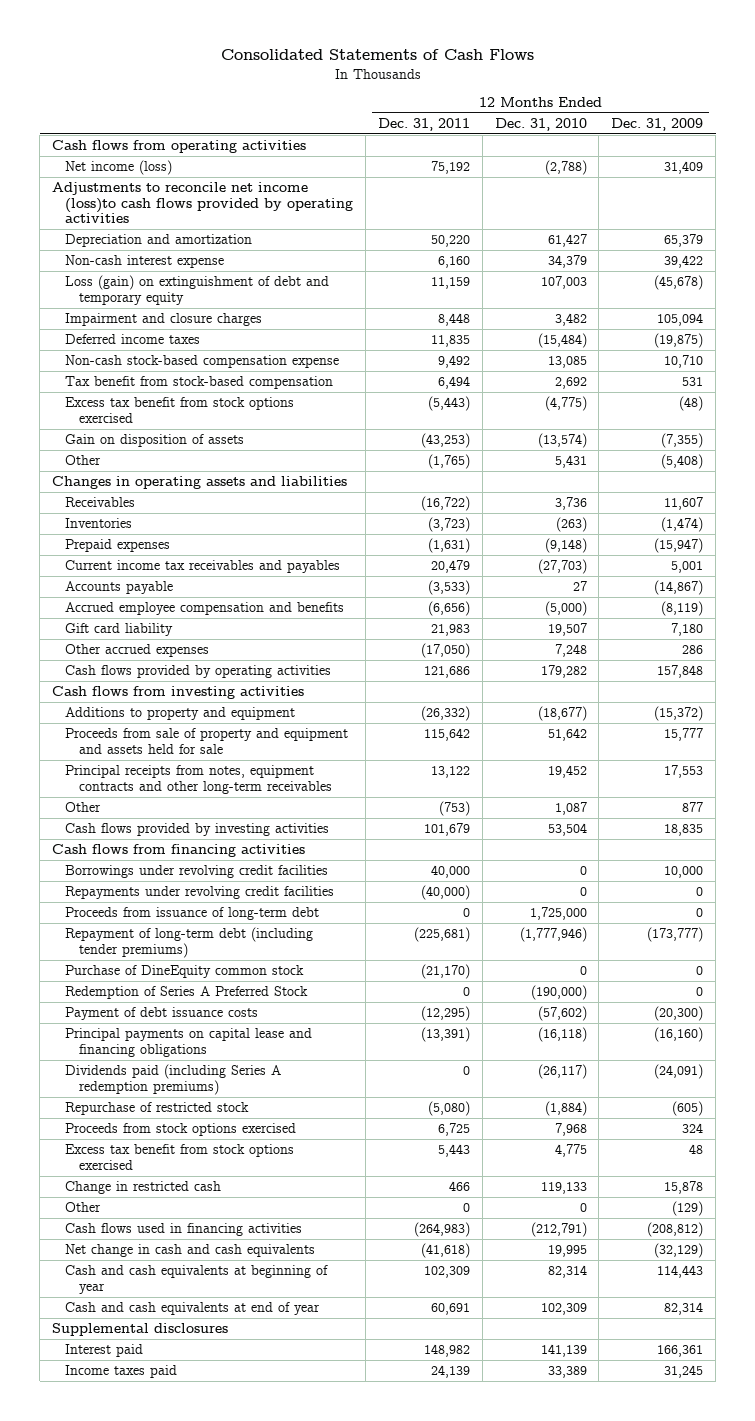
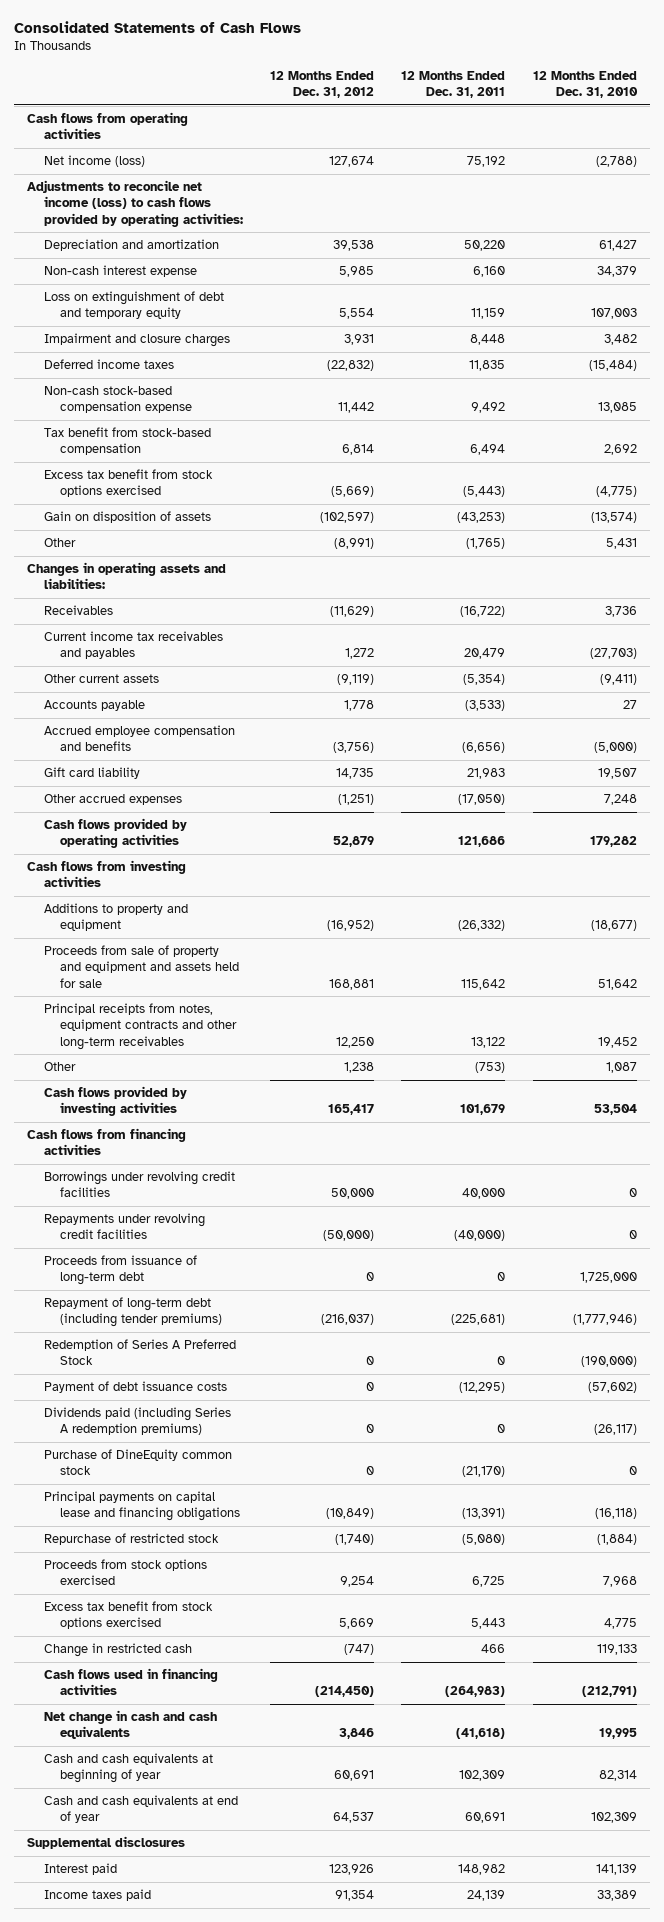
[611,117,704,131] Dec. 31, 2009 -> none
none -> [269,71,374,99] 12 Months Ended Dec. 31, 2012
[51,182,354,224] Adjustments to reconcile net income (loss)to cash flows provided by operating activities -> [27,180,243,227] Adjustments to reconcile net income (loss) to cash flows provided by operating activities:
[65,275,330,305] Loss (gain) on extinguishment of debt and temporary equity -> [43,291,224,320] Loss on extinguishment of debt and temporary equity
[51,476,347,490] Changes in operating assets and liabilities -> [27,562,227,590] Changes in operating assets and liabilities:
[65,518,133,529] Inventories -> none
[65,539,171,553] Prepaid expenses -> none
none -> [43,674,159,684] Other current assets
[65,965,305,979] Purchase of DineEquity common stock -> [43,1449,232,1476] Purchase of DineEquity common stock
[65,1028,313,1057] Principal payments on capital lease and financing obligations -> [43,1491,240,1522] Principal payments on capital lease and financing obligations
[65,1202,102,1213] Other -> none

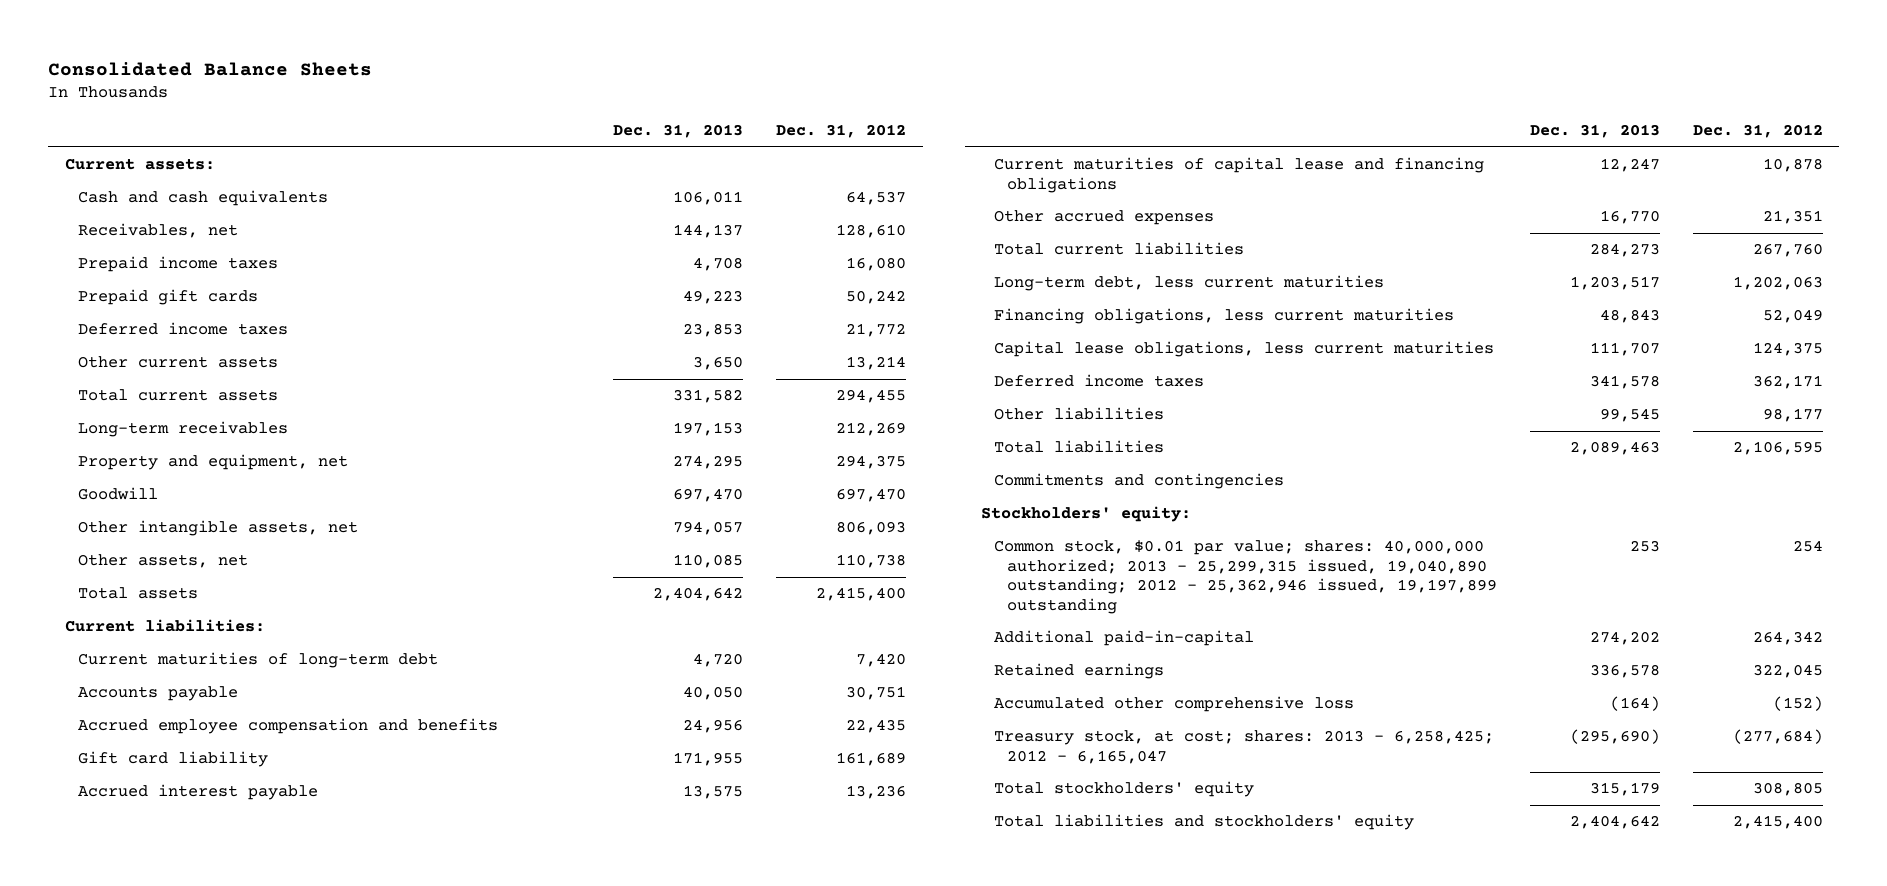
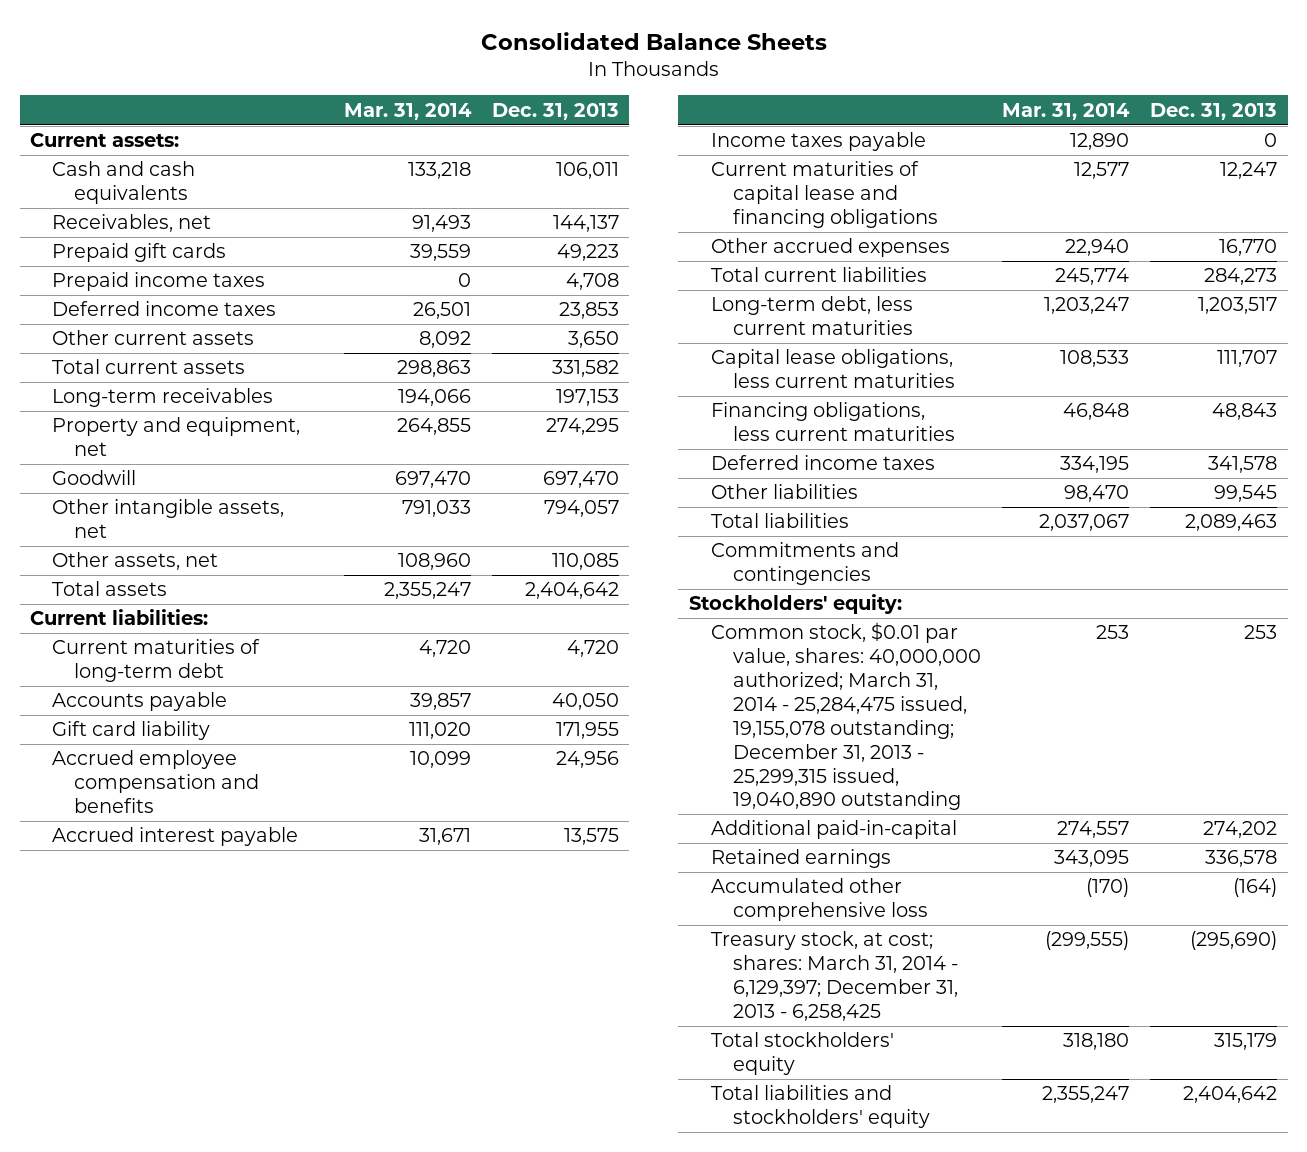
[776,124,907,139] Dec. 31, 2012 -> none
none -> [343,102,472,120] Mar. 31, 2014
[77,256,278,273] Prepaid income taxes -> [52,272,266,292] Prepaid income taxes
[77,718,498,735] Accrued employee compensation and benefits -> [52,750,260,814] Accrued employee compensation and benefits
none -> [710,132,926,152] Income taxes payable
[994,308,1455,325] Financing obligations, less current maturities -> [710,402,955,442] Financing obligations, less current maturities
[994,540,1497,614] Common stock, $0.01 par value; shares: 40,000,000 authorized; 2013 - 25,299,315 issued, 19,040,890 outstanding; 2012 - 25,362,946 issued, 19,197,899 outstanding -> [710,622,981,811] Common stock, $0.01 par value, shares: 40,000,000 authorized; March 31, 2014 - 25,284,475 issued, 19,155,078 outstanding; December 31, 2013 - 25,299,315 issued, 19,040,890 outstanding
[994,730,1495,764] Treasury stock, at cost; shares: 2013 - 6,258,425; 2012 - 6,165,047 -> [710,931,958,1021] Treasury stock, at cost; shares: March 31, 2014 - 6,129,397; December 31, 2013 - 6,258,425

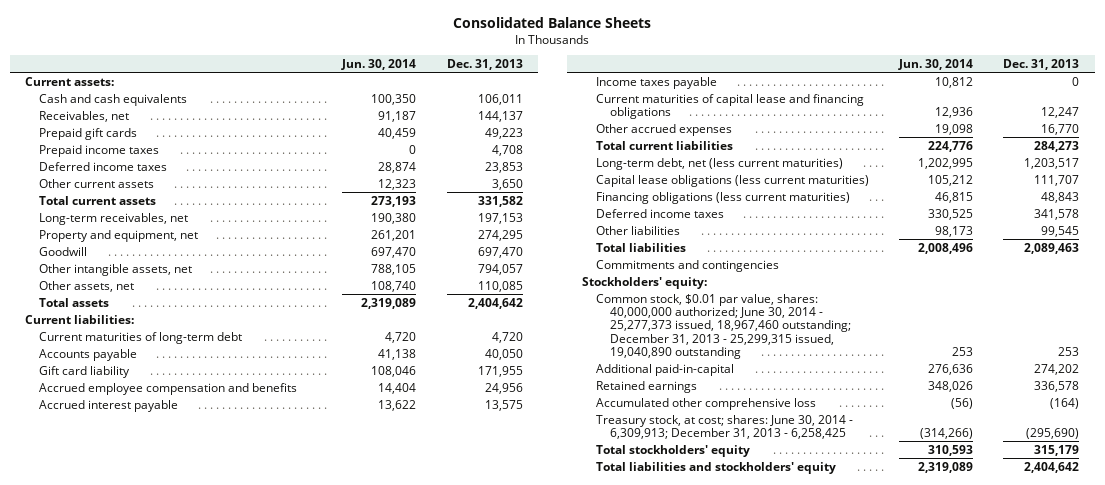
[343,102,472,120] Mar. 31, 2014 -> none
none -> [341,58,417,70] Jun. 30, 2014
[52,388,274,408] Long-term receivables -> [39,212,189,225] Long-term receivables, net
[710,296,913,336] Long-term debt, less current maturities -> [595,157,843,170] Long-term debt, net (less current maturities)
[710,349,955,389] Capital lease obligations, less current maturities -> [595,174,869,187] Capital lease obligations (less current maturities)
[710,402,955,442] Financing obligations, less current maturities -> [595,191,850,204] Financing obligations (less current maturities)
[710,622,981,811] Common stock, $0.01 par value, shares: 40,000,000 authorized; March 31, 2014 - 25,284,475 issued, 19,155,078 outstanding; December 31, 2013 - 25,299,315 issued, 19,040,890 outstanding -> [595,293,851,359] Common stock, $0.01 par value, shares: 40,000,000 authorized; June 30, 2014 - 25,277,373 issued, 18,967,460 outstanding; December 31, 2013 - 25,299,315 issued, 19,040,890 outstanding
[710,931,958,1021] Treasury stock, at cost; shares: March 31, 2014 - 6,129,397; December 31, 2013 - 6,258,425 -> [595,414,853,439] Treasury stock, at cost; shares: June 30, 2014 - 6,309,913; December 31, 2013 - 6,258,425

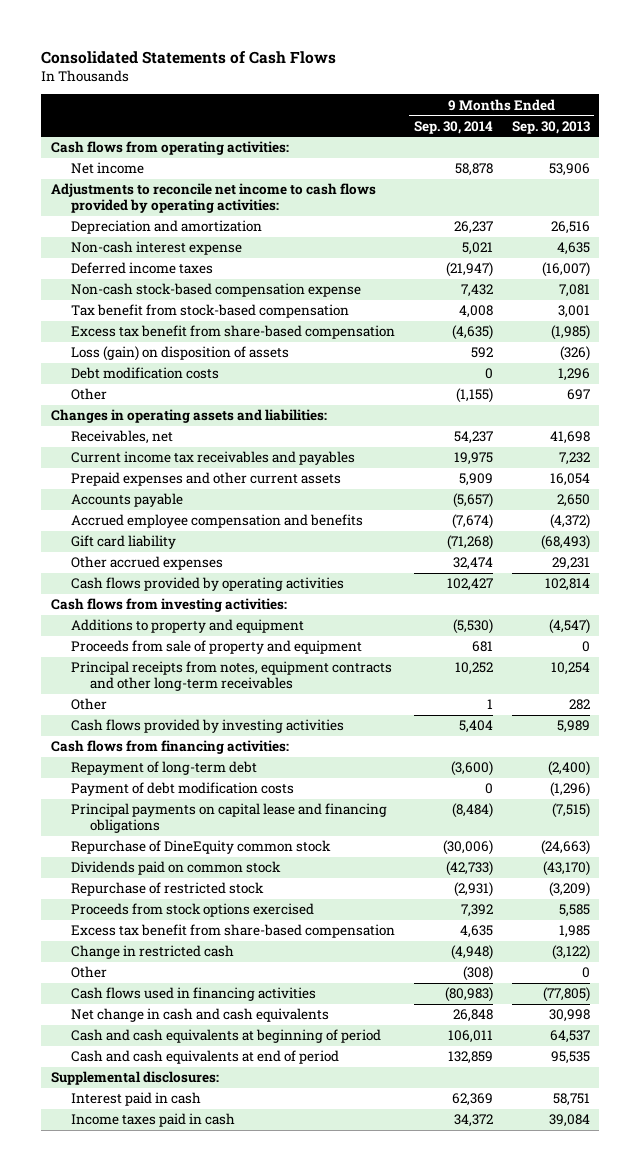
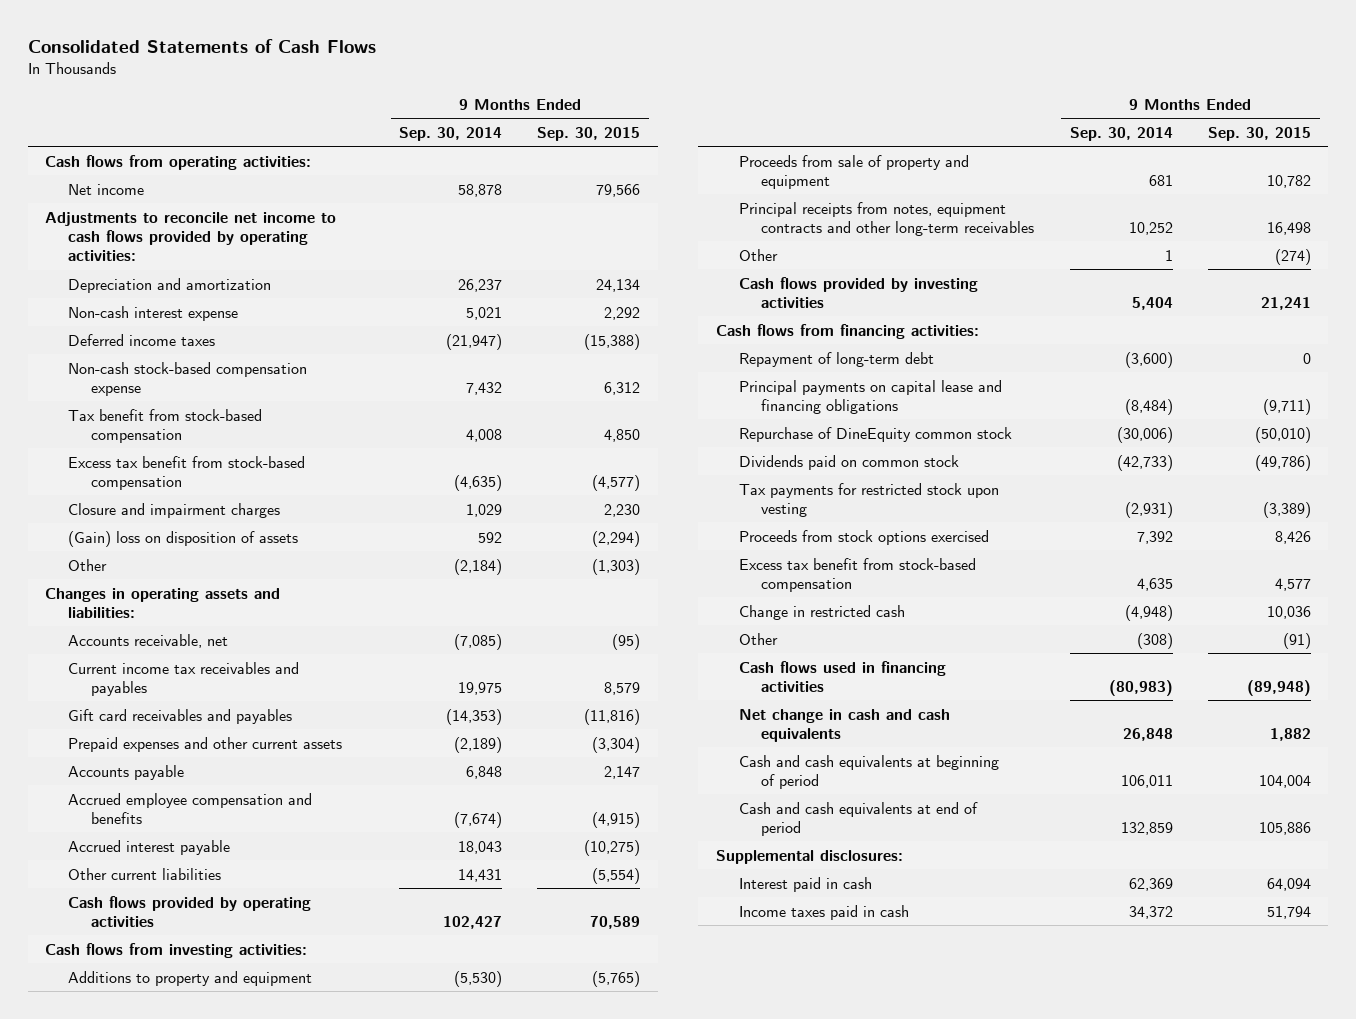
[511,120,590,134] Sep. 30, 2013 -> none
none -> [537,126,641,141] Sep. 30, 2015
[70,367,219,380] Debt modification costs -> none
[70,325,395,340] Excess tax benefit from share-based compensation -> [68,455,306,490] Excess tax benefit from stock-based compensation
none -> [68,502,281,518] Closure and impairment charges
[70,346,289,362] Loss (gain) on disposition of assets -> [68,530,299,547] (Gain) loss on disposition of assets
[455,388,493,404] (1,155) -> [454,558,503,575] (2,184)
[70,430,173,445] Receivables, net -> [68,633,229,648] Accounts receivable, net
[453,431,493,445] 54,237 -> [454,633,503,650] (7,085)
none -> [68,708,293,724] Gift card receivables and payables
[458,473,493,487] 5,909 -> [454,736,503,753] (2,189)
[452,493,493,509] (5,657) -> [466,765,503,779] 6,848
[70,535,176,550] Gift card liability -> none
none -> [68,839,231,855] Accrued interest payable
[70,556,223,571] Other accrued expenses -> [68,867,222,880] Other current liabilities
[452,557,493,571] 32,474 -> [458,868,503,882] 14,431
[70,782,294,797] Payment of debt modification costs -> none
[70,882,264,897] Repurchase of restricted stock -> [738,482,999,517] Tax payments for restricted stock upon vesting
[70,924,395,939] Excess tax benefit from share-based compensation -> [738,557,976,592] Excess tax benefit from stock-based compensation

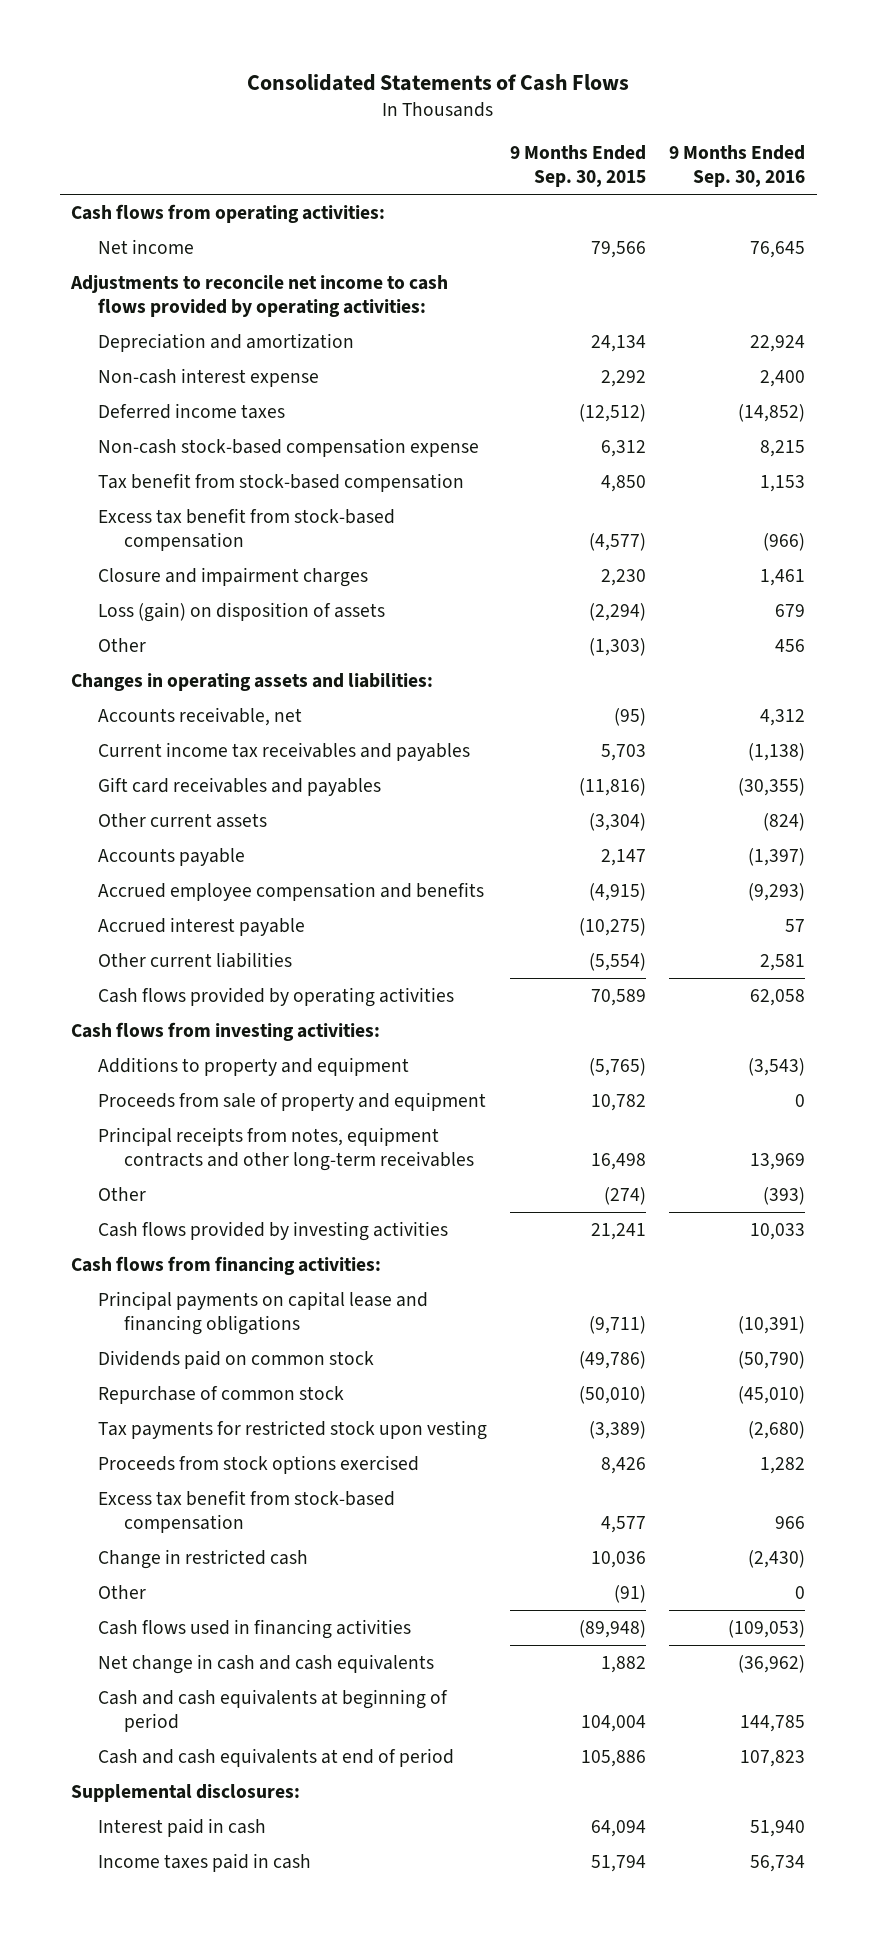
[399,126,503,141] Sep. 30, 2014 -> none
none -> [669,144,806,188] 9 Months Ended Sep. 30, 2016
[584,333,641,350] (15,388) -> [578,403,646,422] (12,512)
[68,530,299,547] (Gain) loss on disposition of assets -> [97,601,385,622] Loss (gain) on disposition of assets
[604,681,641,695] 8,579 -> [600,743,646,761] 5,703
[68,736,343,752] Prepaid expenses and other current assets -> [97,812,267,828] Other current assets
[738,351,934,367] Repayment of long-term debt -> none
[738,426,1012,442] Repurchase of DineEquity common stock -> none
none -> [97,1385,344,1404] Repurchase of common stock

